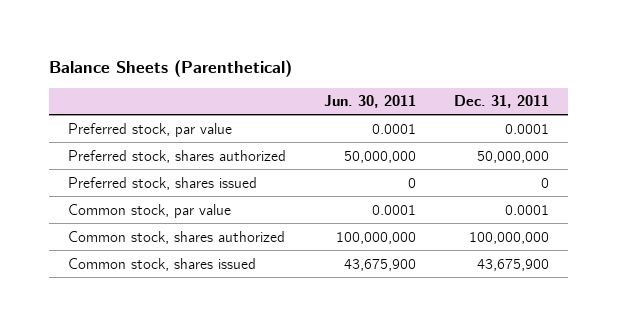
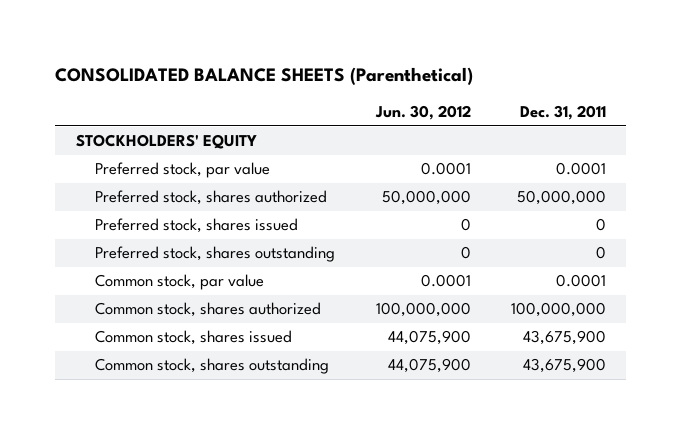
[49,59,293,77] Balance Sheets (Parenthetical) -> [55,67,474,86] CONSOLIDATED BALANCE SHEETS (Parenthetical)
[324,95,417,109] Jun. 30, 2011 -> none
none -> [374,105,471,121] Jun. 30, 2012
none -> [75,134,257,150] STOCKHOLDERS' EQUITY
none -> [95,246,336,263] Preferred stock, shares outstanding
none -> [95,358,330,375] Common stock, shares outstanding

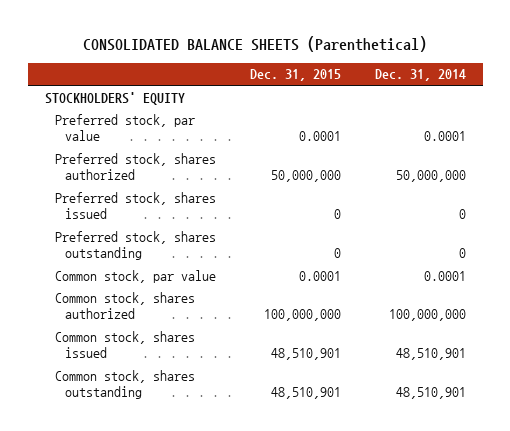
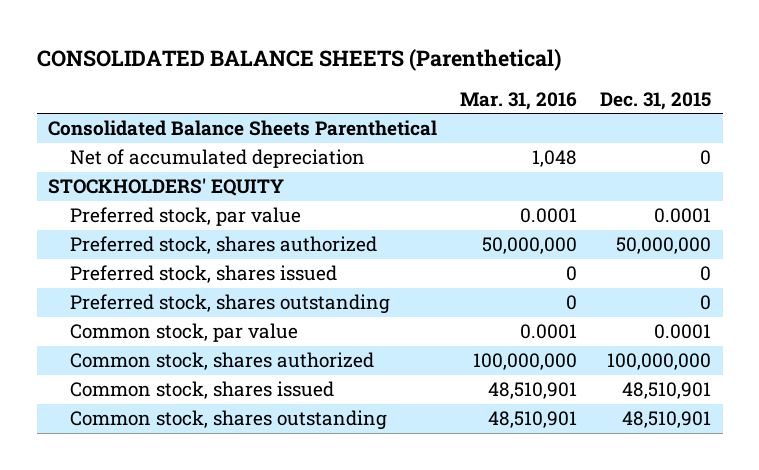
[374,69,466,82] Dec. 31, 2014 -> none
none -> [460,91,578,110] Mar. 31, 2016
none -> [48,120,438,137] Consolidated Balance Sheets Parenthetical
none -> [69,149,365,169] Net of accumulated depreciation

